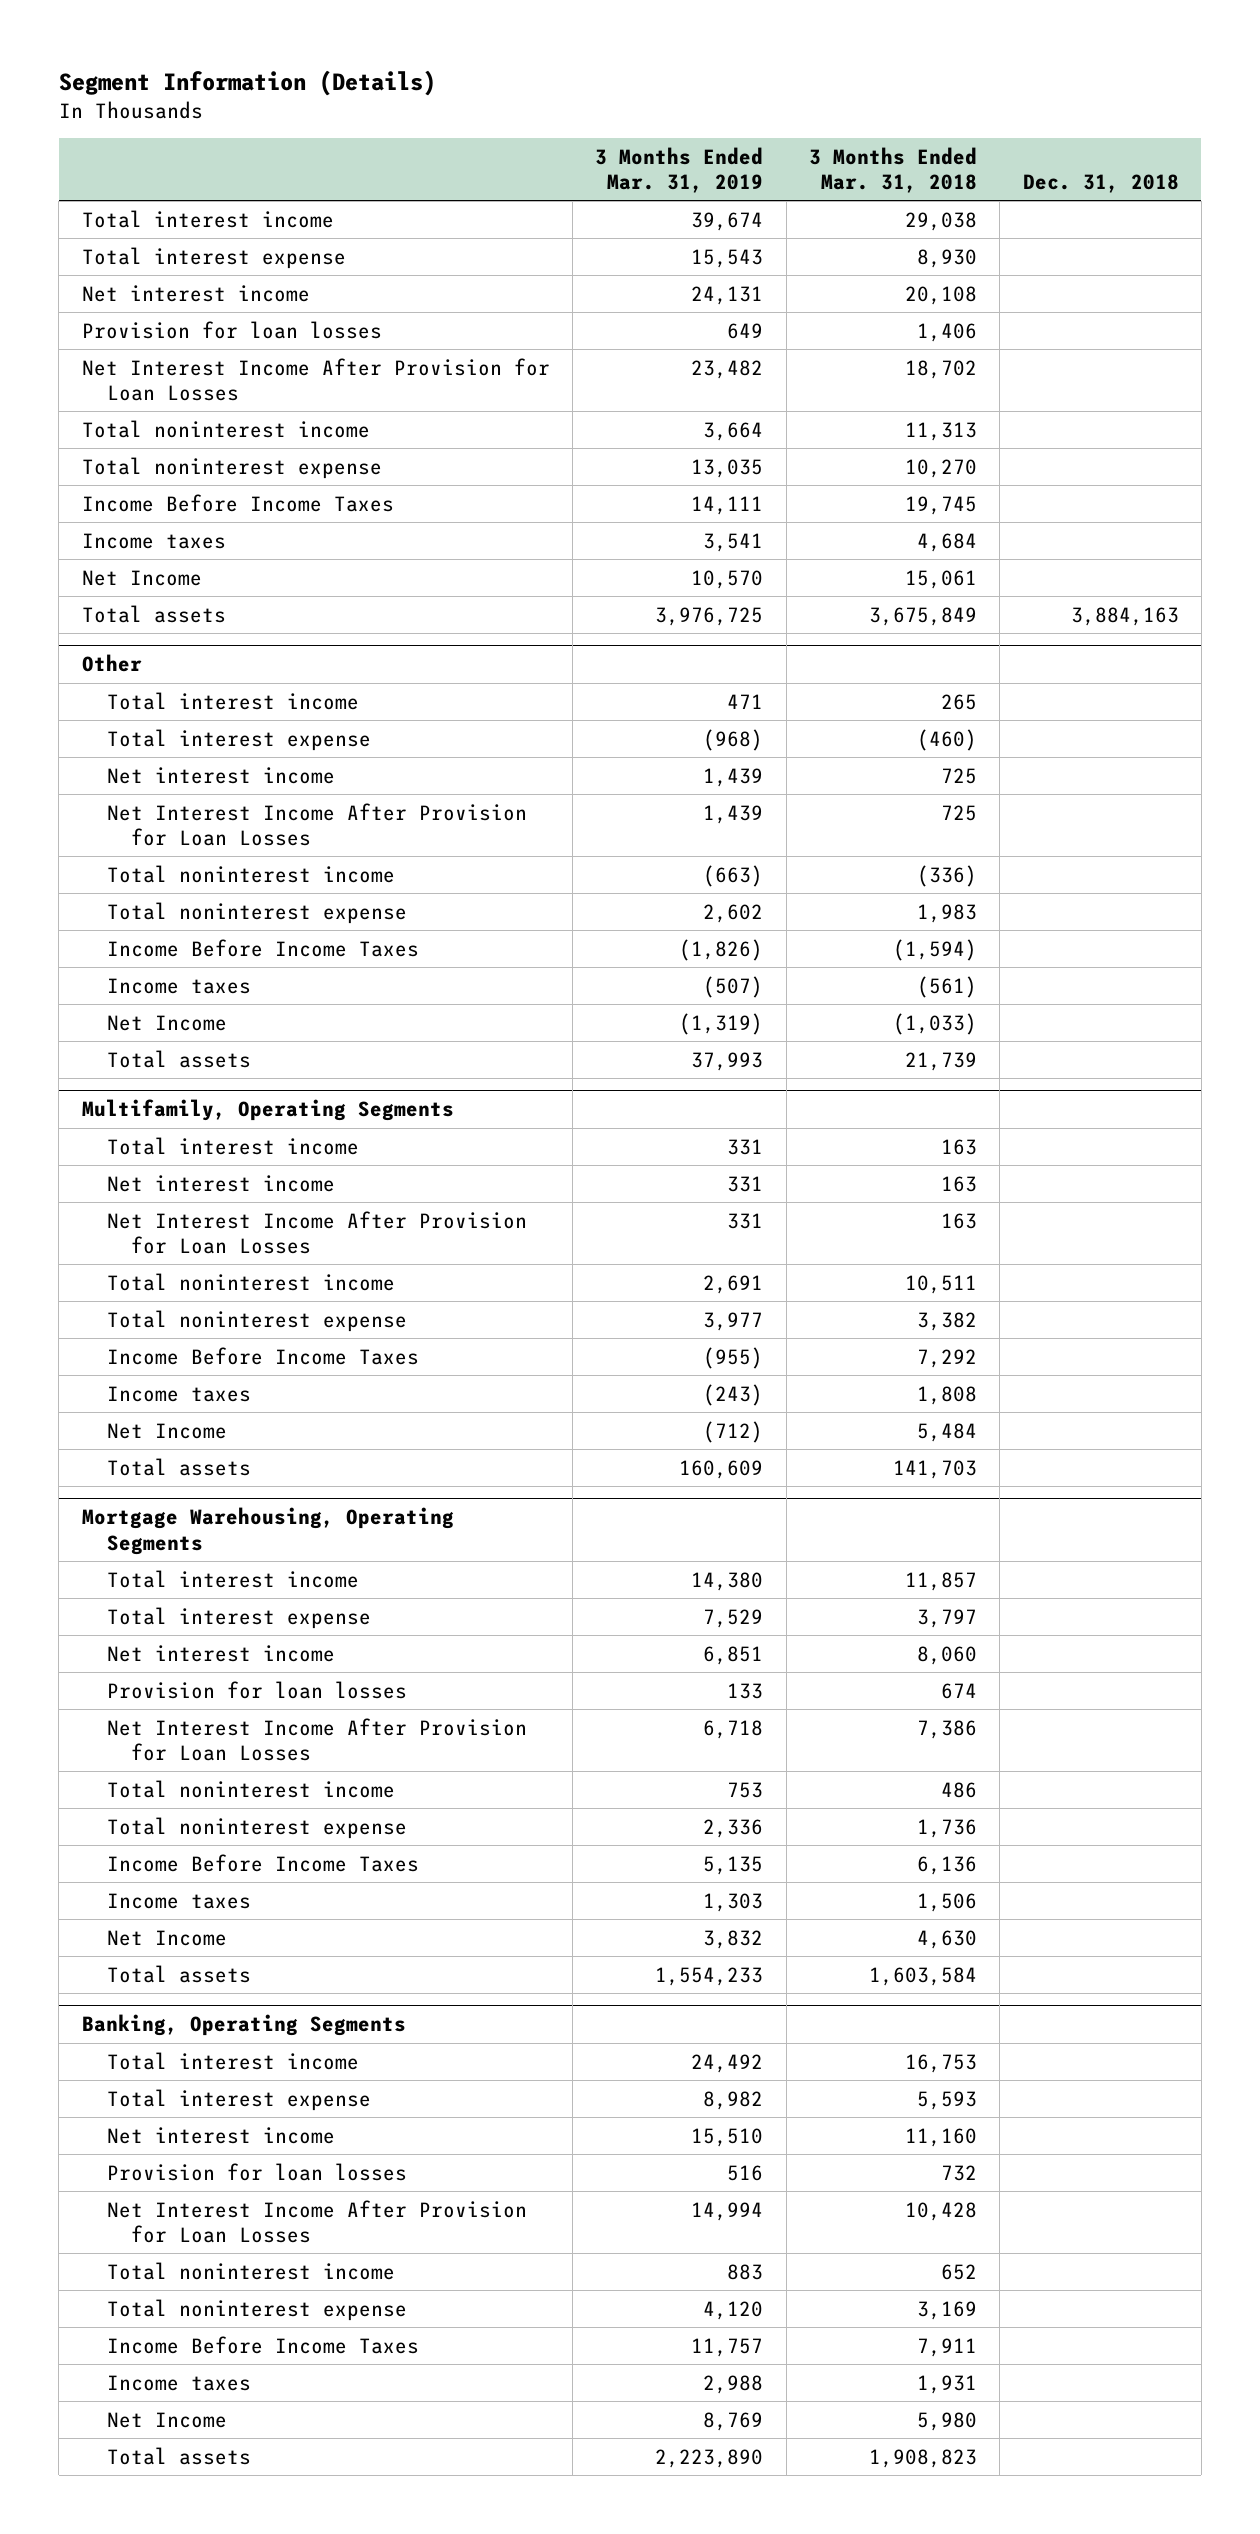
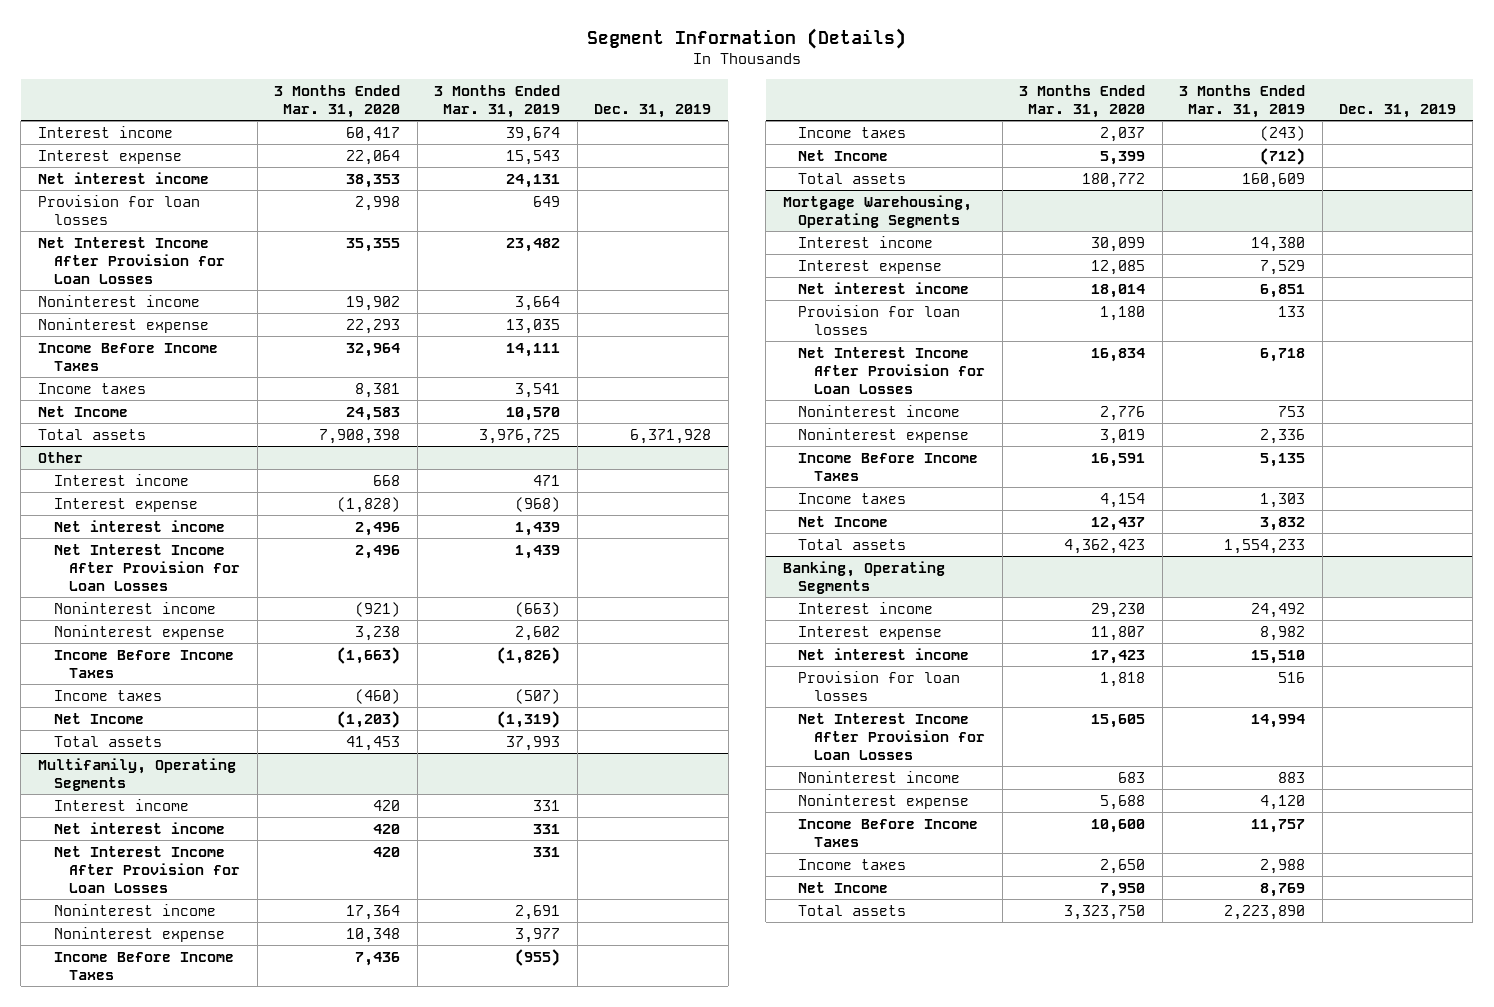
[808,146,977,193] 3 Months Ended Mar. 31, 2018 -> none
[1022,173,1179,193] Dec. 31, 2018 -> none
none -> [274,85,401,119] 3 Months Ended Mar. 31, 2020
none -> [594,104,712,119] Dec. 31, 2019
[81,209,334,228] Total interest income -> [37,125,173,138] Interest income
[81,246,346,269] Total interest expense -> [37,149,182,164] Interest expense
[81,419,370,438] Total noninterest income -> [37,294,200,307] Noninterest income
[81,456,382,479] Total noninterest expense -> [37,317,209,333] Noninterest expense
[106,691,359,710] Total interest income -> [53,473,189,486] Interest income
[106,728,371,751] Total interest expense -> [53,497,198,512] Interest expense
[106,864,395,883] Total noninterest income -> [53,601,216,614] Noninterest income
[106,901,407,924] Total noninterest expense -> [53,624,225,640] Noninterest expense
[106,1136,359,1155] Total interest income -> [53,798,189,811] Interest income
[106,1272,395,1291] Total noninterest income -> [53,903,216,916] Noninterest income
[106,1309,407,1332] Total noninterest expense -> [53,926,225,942] Noninterest expense
[106,1569,359,1588] Total interest income -> [798,235,934,248] Interest income
[106,1606,371,1629] Total interest expense -> [798,259,943,274] Interest expense
[106,1779,395,1798] Total noninterest income -> [798,404,961,417] Noninterest income
[106,1816,407,1839] Total noninterest expense -> [798,427,970,443] Noninterest expense
[106,2051,359,2070] Total interest income -> [798,601,934,614] Interest income
[106,2088,371,2111] Total interest expense -> [798,625,943,640] Interest expense
[106,2261,395,2280] Total noninterest income -> [798,770,961,783] Noninterest income
[106,2298,407,2321] Total noninterest expense -> [798,793,970,809] Noninterest expense

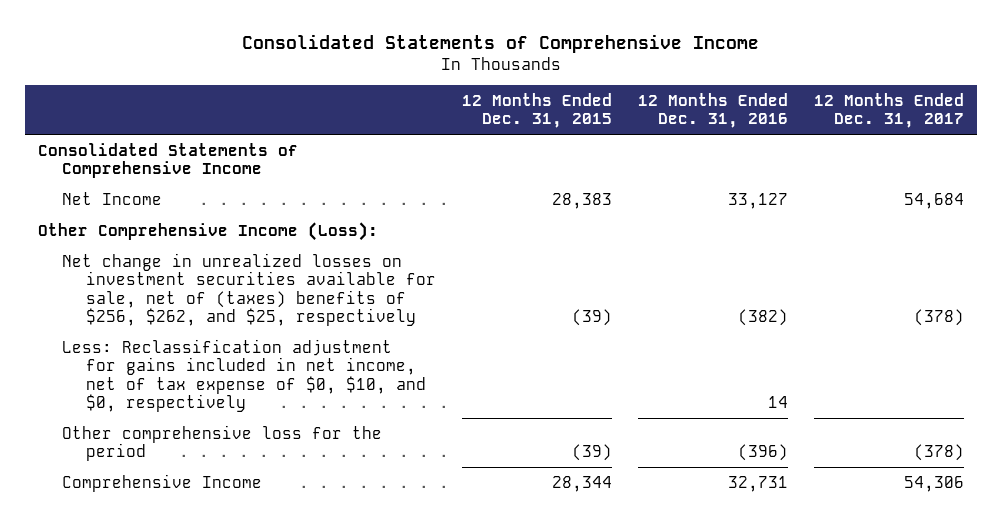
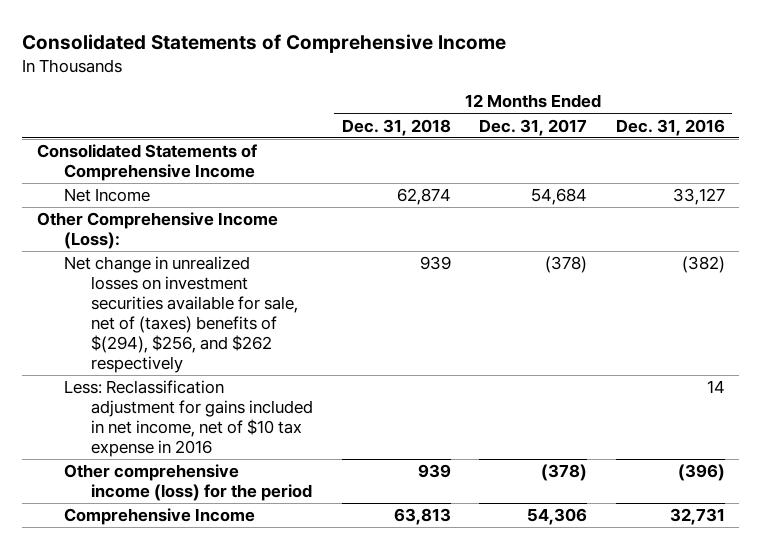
[462,92,613,129] 12 Months Ended Dec. 31, 2015 -> none
none -> [341,118,451,136] Dec. 31, 2018
[61,252,437,327] Net change in unrealized losses on investment securities available for sale, net of (taxes) benefits of $256, $262, and $25, respectively -> [63,256,299,373] Net change in unrealized losses on investment securities available for sale, net of (taxes) benefits of $(294), $256, and $262 respectively
[61,338,427,413] Less: Reclassification adjustment for gains included in net income, net of tax expense of $0, $10, and $0, respectively -> [63,380,314,457] Less: Reclassification adjustment for gains included in net income, net of $10 tax expense in 2016
[61,424,382,462] Other comprehensive loss for the period -> [63,464,313,502] Other comprehensive income (loss) for the period

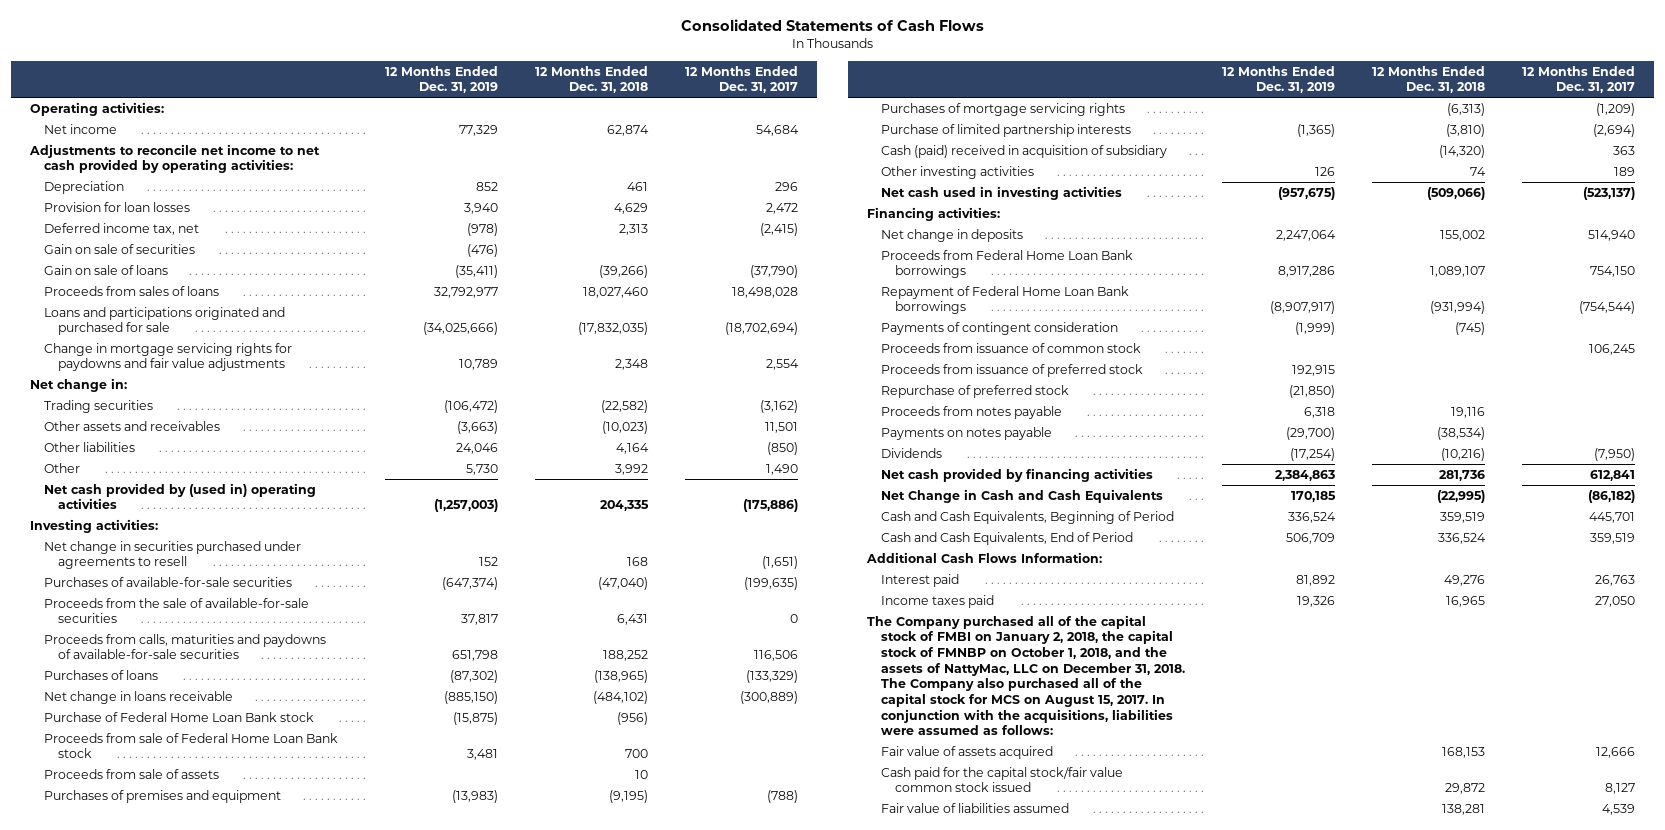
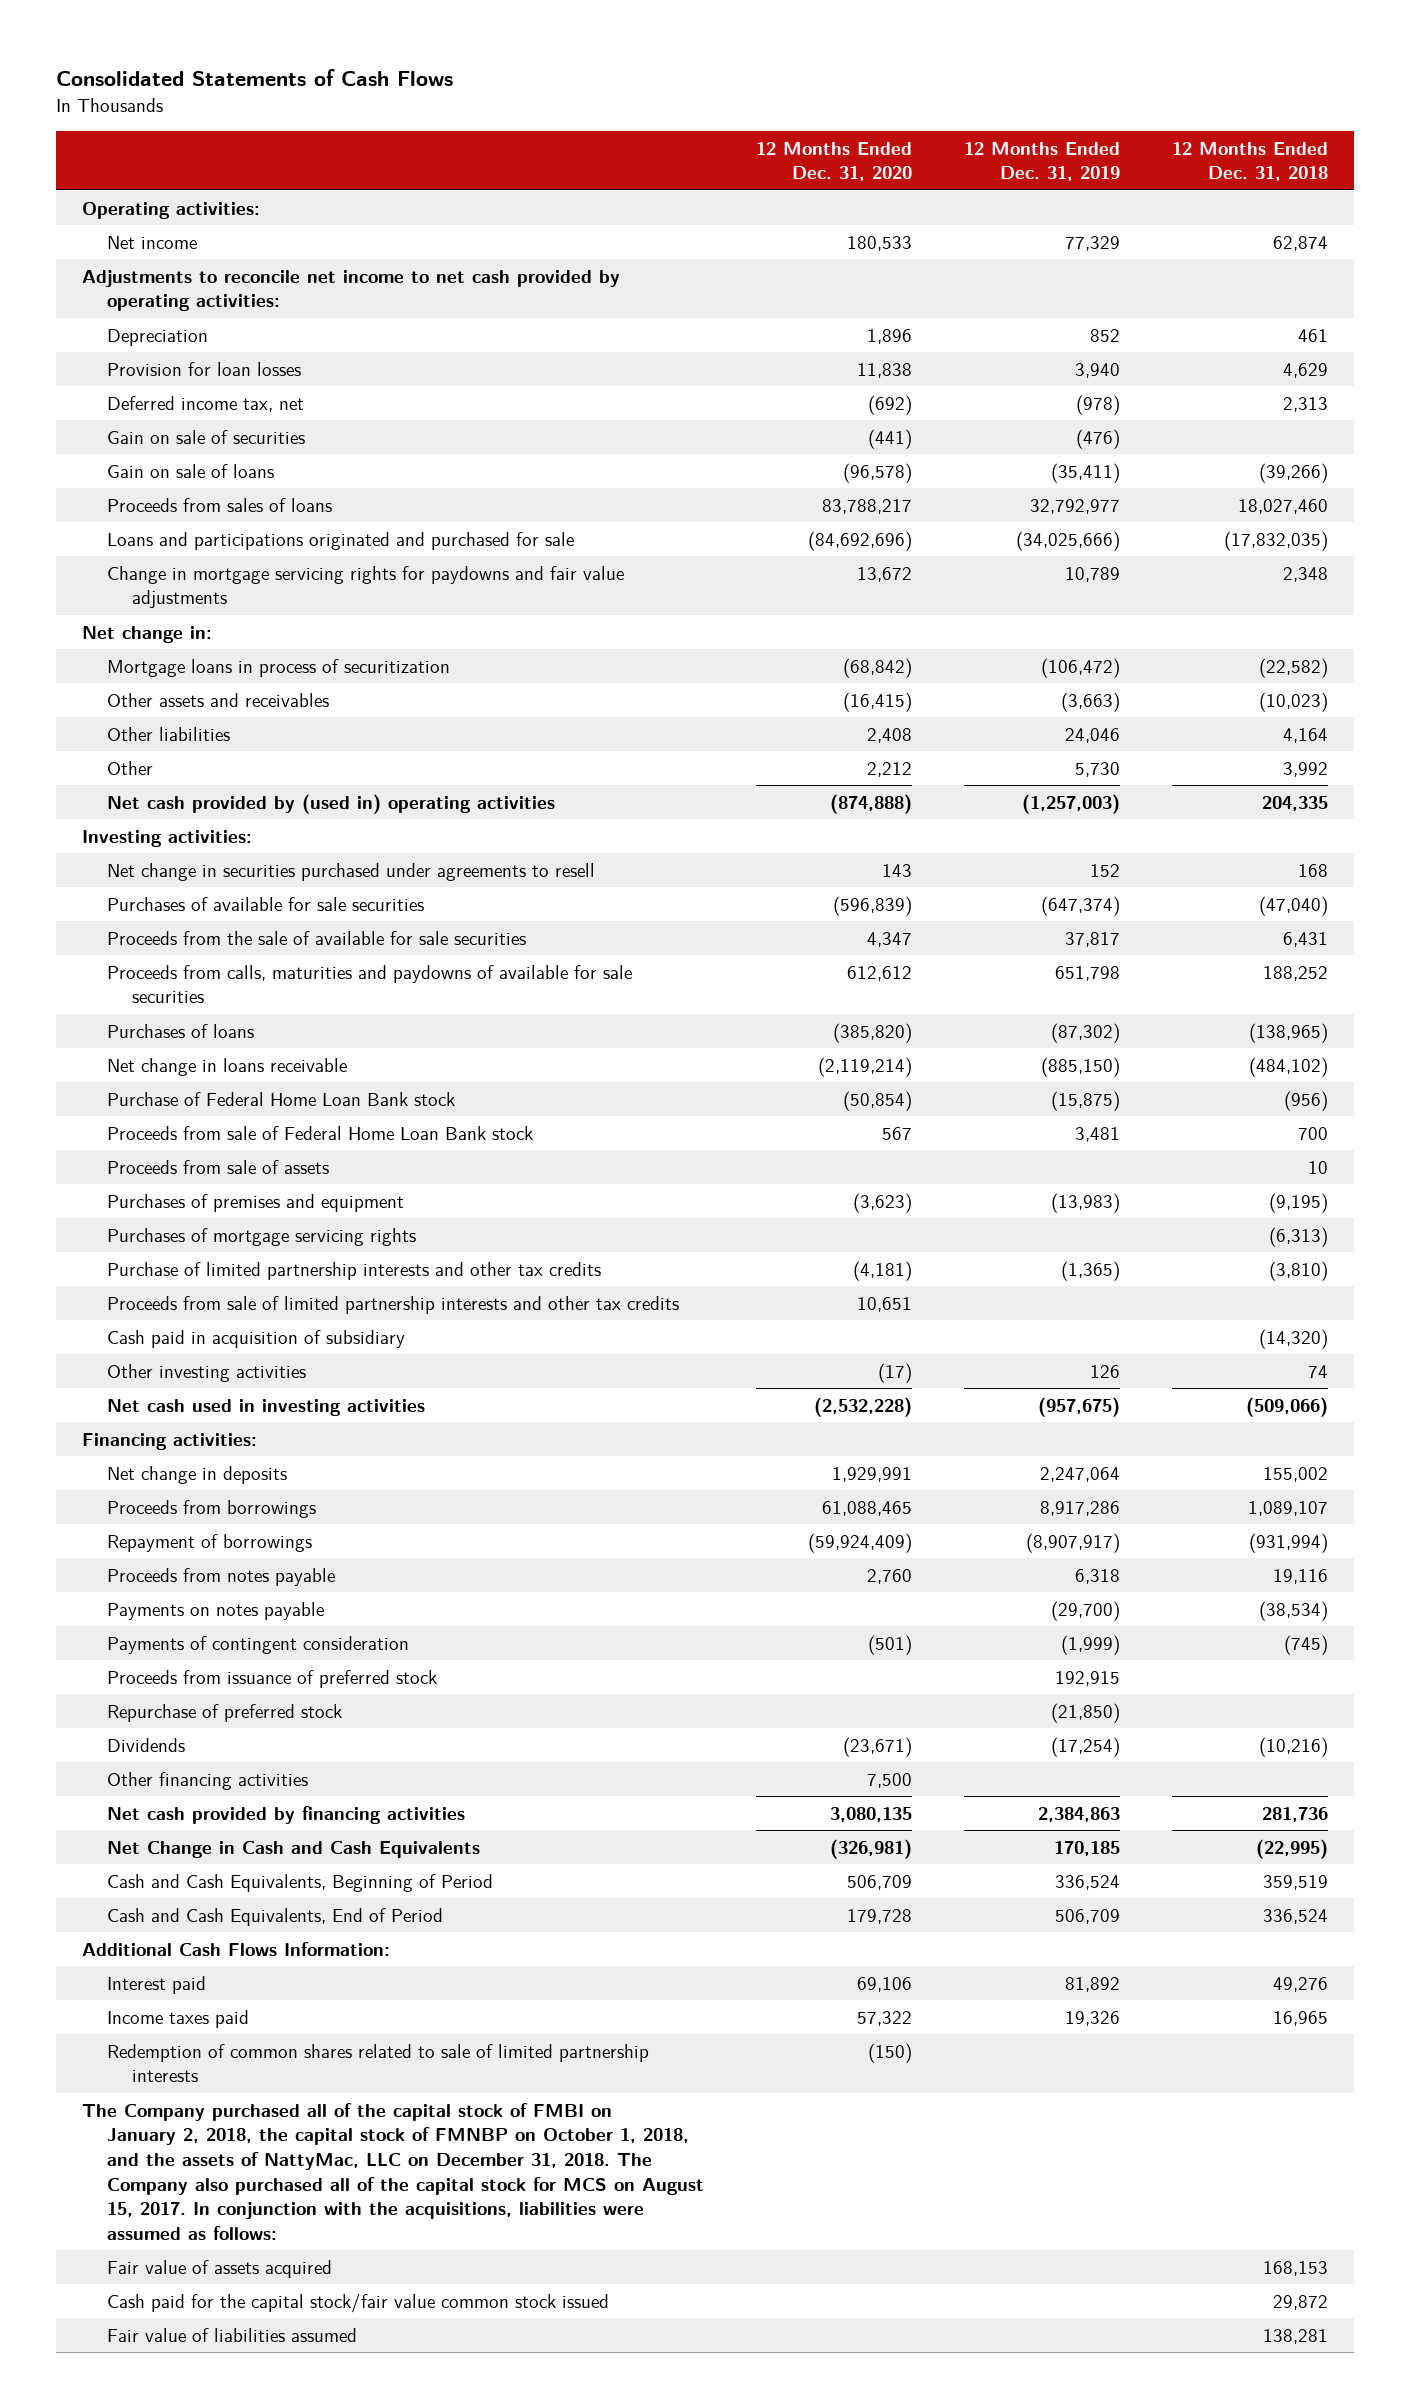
[685,65,799,94] 12 Months Ended Dec. 31, 2017 -> none
none -> [756,141,913,182] 12 Months Ended Dec. 31, 2020
[43,399,153,413] Trading securities -> [107,658,451,677] Mortgage loans in process of securitization
[43,576,292,587] Purchases of available-for-sale securities -> [107,896,425,911] Purchases of available for sale securities
[43,597,309,624] Proceeds from the sale of available-for-sale securities -> [107,930,527,945] Proceeds from the sale of available for sale securities
[43,633,326,660] Proceeds from calls, maturities and paydowns of available-for-sale securities -> [107,964,633,1004] Proceeds from calls, maturities and paydowns of available for sale securities
[881,123,1132,137] Purchase of limited partnership interests -> [107,1261,602,1280] Purchase of limited partnership interests and other tax credits
none -> [107,1295,680,1314] Proceeds from sale of limited partnership interests and other tax credits
[881,144,1168,158] Cash (paid) received in acquisition of subsidiary -> [107,1329,406,1348] Cash paid in acquisition of subsidiary
[881,249,1134,279] Proceeds from Federal Home Loan Bank borrowings -> [107,1499,317,1518] Proceeds from borrowings
[881,285,1130,315] Repayment of Federal Home Loan Bank borrowings -> [107,1533,313,1552] Repayment of borrowings
[881,405,1063,419] Proceeds from notes payable -> [107,1567,336,1586] Proceeds from notes payable
[881,426,1053,440] Payments on notes payable -> [107,1601,325,1620] Payments on notes payable
[881,342,1142,353] Proceeds from issuance of common stock -> none
none -> [107,1771,309,1790] Other financing activities
none -> [107,2043,650,2083] Redemption of common shares related to sale of limited partnership interests

